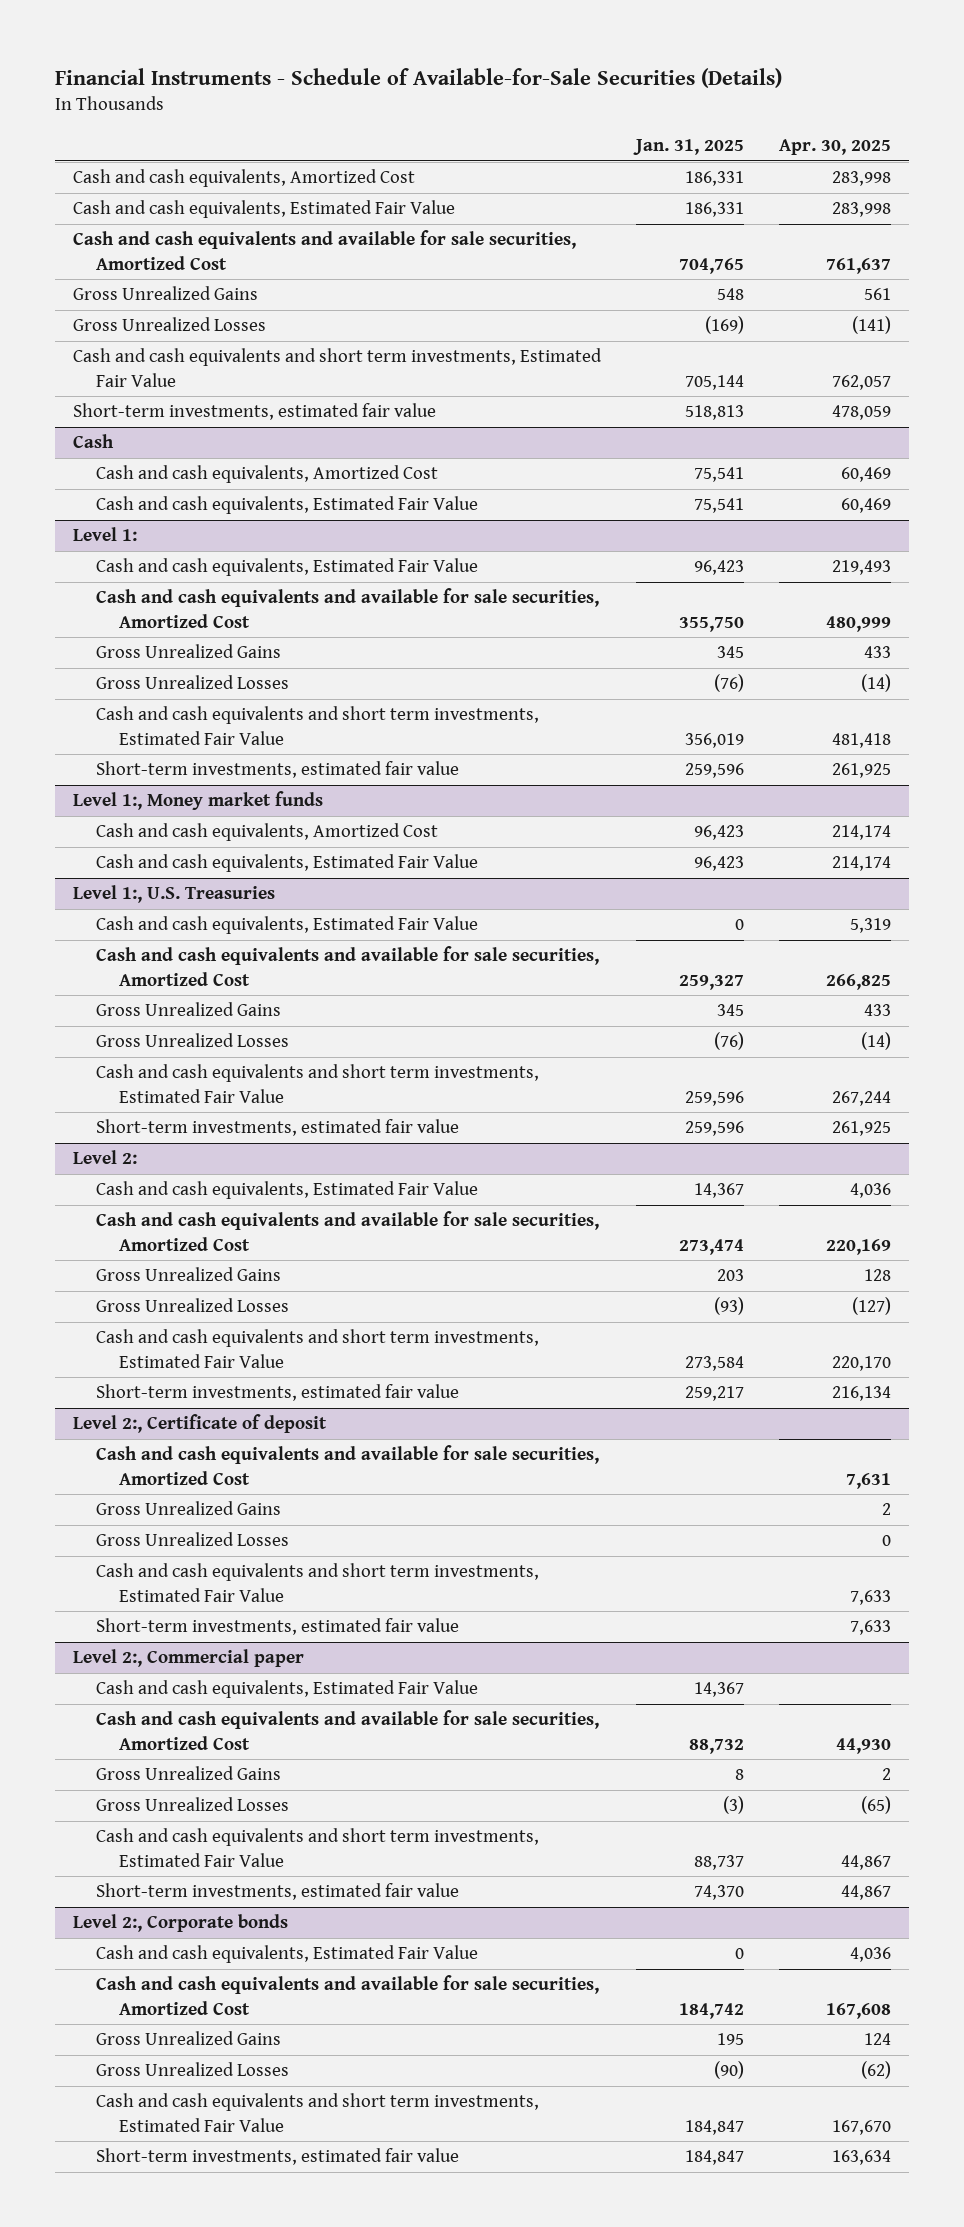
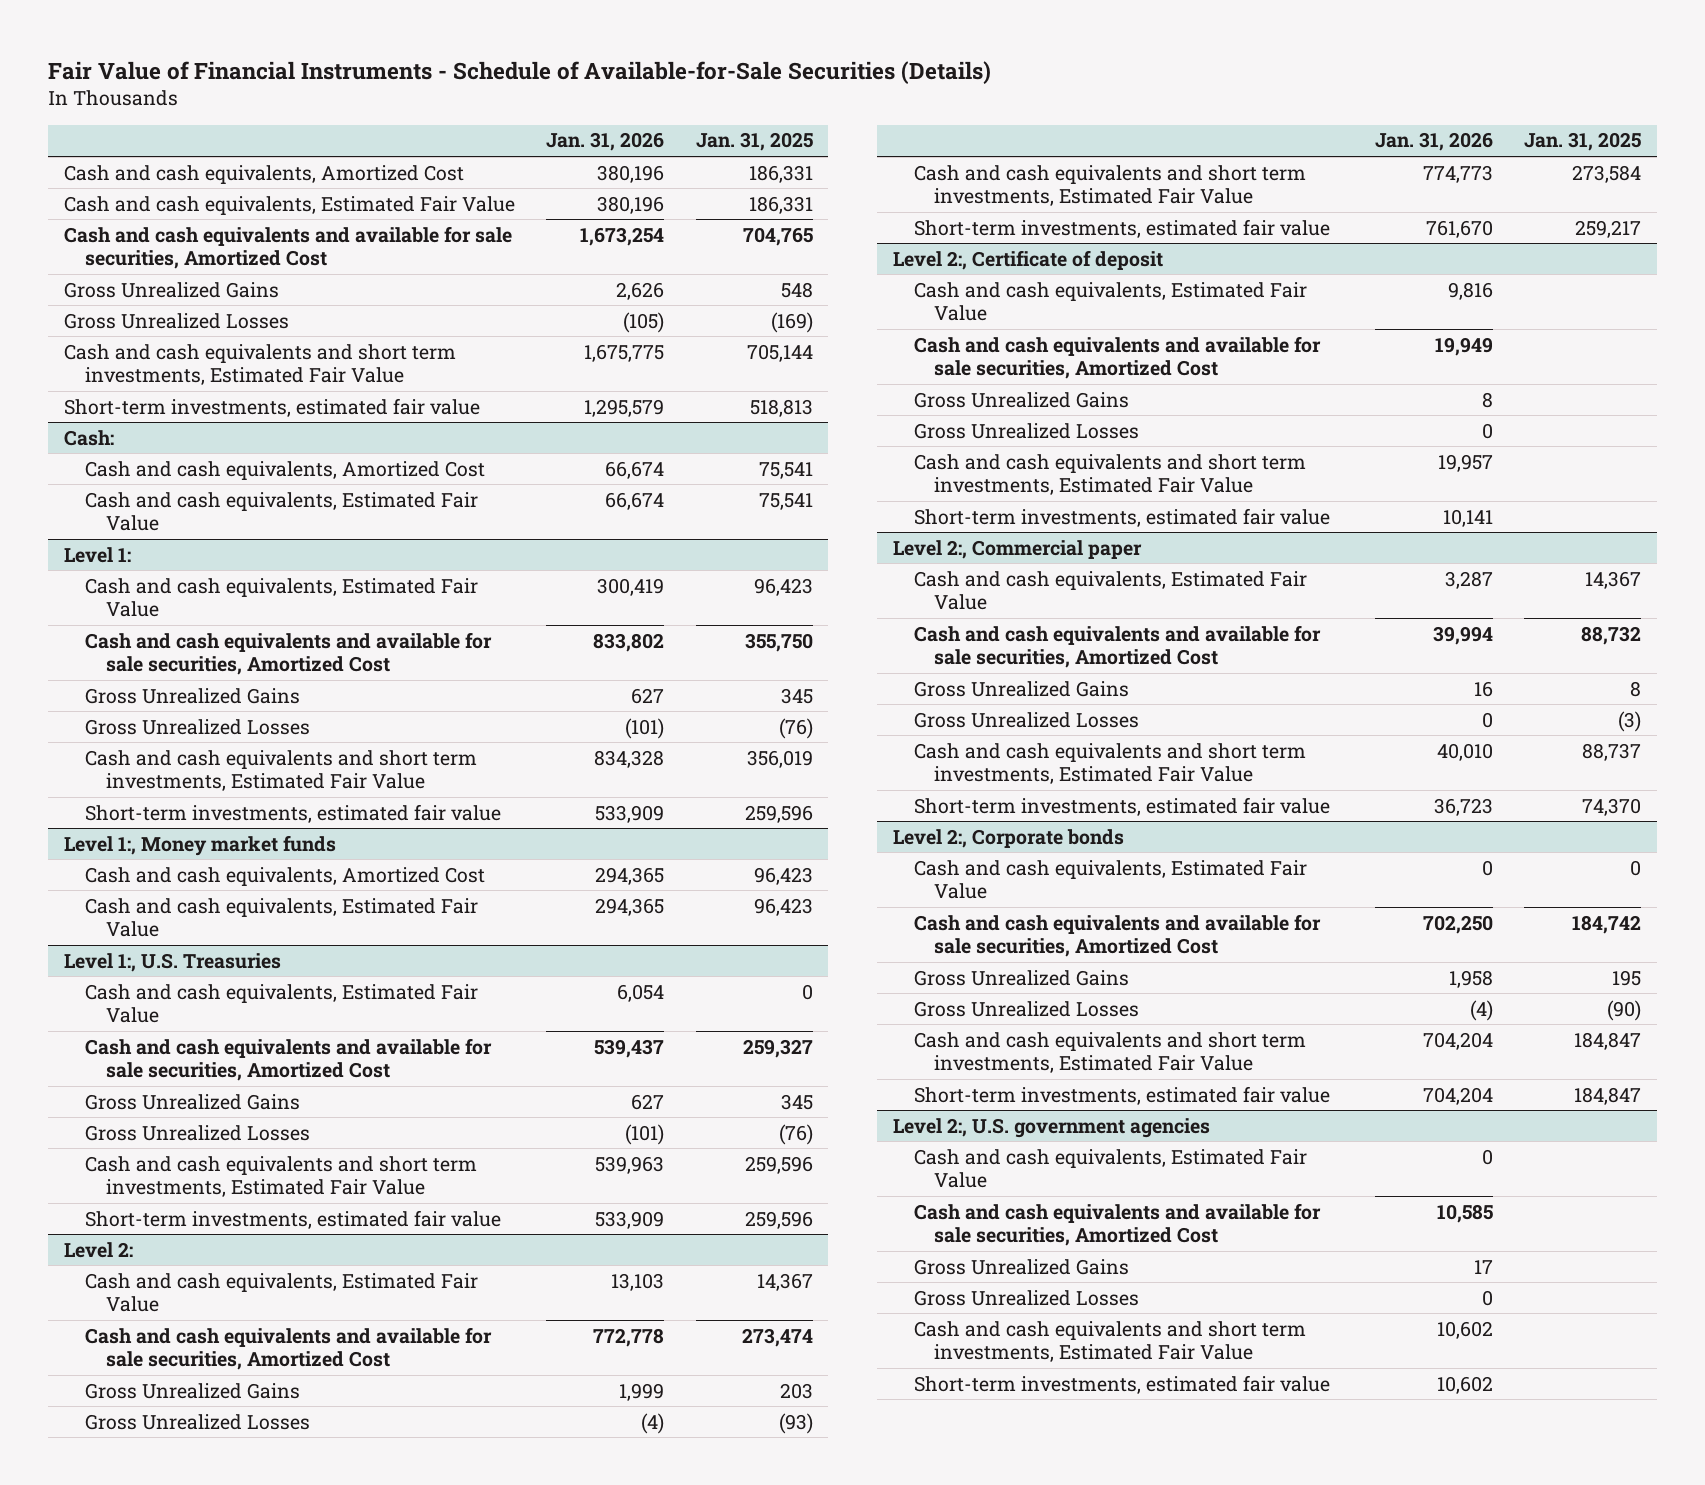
[54,67,782,88] Financial Instruments - Schedule of Available-for-Sale Securities (Details) -> [48,60,992,84] Fair Value of Financial Instruments - Schedule of Available-for-Sale Securities (Details)
[779,138,892,155] Apr. 30, 2025 -> none
none -> [546,132,665,152] Jan. 31, 2026
[72,434,114,449] Cash -> [64,429,115,446] Cash:
none -> [913,281,1307,322] Cash and cash equivalents, Estimated Fair Value
none -> [892,1117,1210,1138] Level 2:, U.S. government agencies
none -> [913,1148,1307,1189] Cash and cash equivalents, Estimated Fair Value
none -> [913,1202,1321,1247] Cash and cash equivalents and available for sale securities, Amortized Cost
none -> [913,1258,1129,1275] Gross Unrealized Gains
none -> [913,1289,1139,1306] Gross Unrealized Losses
none -> [913,1320,1306,1363] Cash and cash equivalents and short term investments, Estimated Fair Value
none -> [913,1374,1330,1394] Short-term investments, estimated fair value

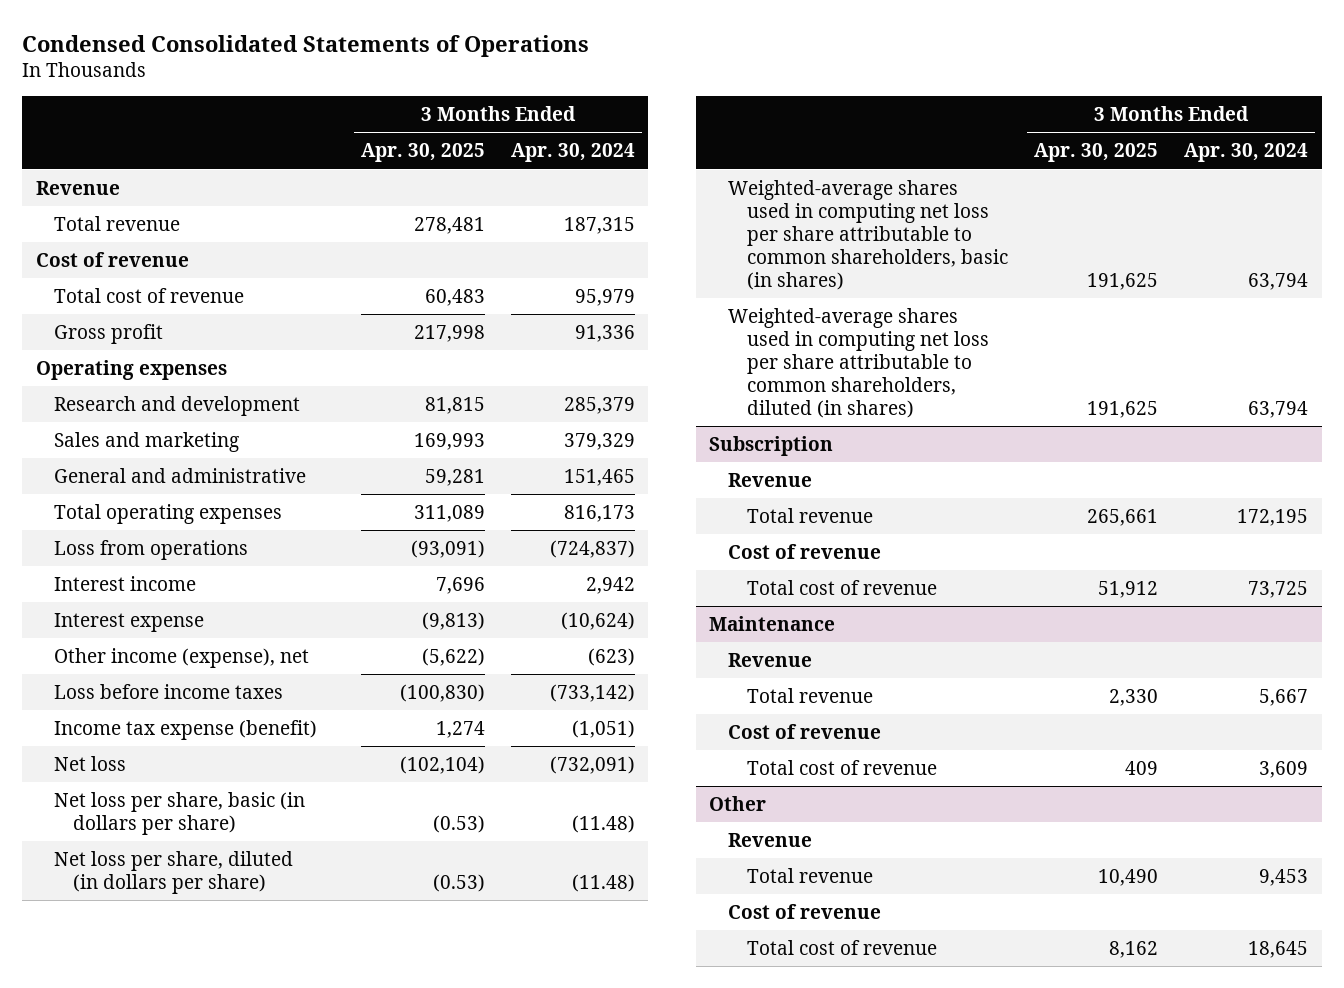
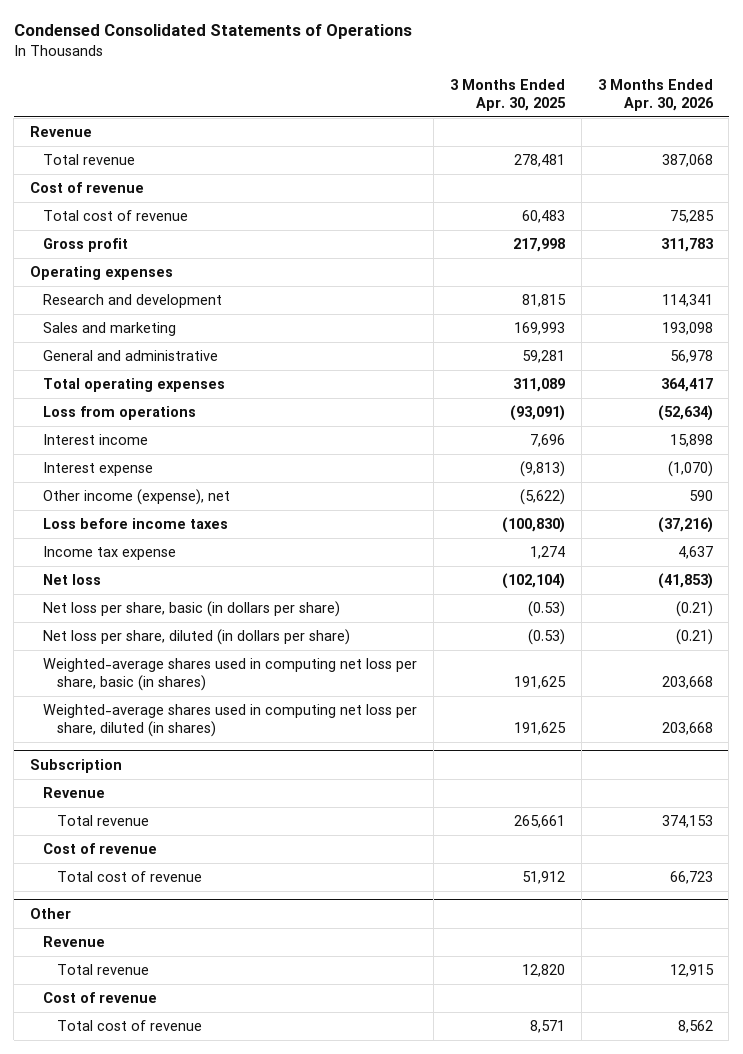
[511,143,636,163] Apr. 30, 2024 -> none
none -> [597,78,714,111] 3 Months Ended Apr. 30, 2026
[54,719,318,740] Income tax expense (benefit) -> [43,546,177,561] Income tax expense
[727,179,1008,290] Weighted-average shares used in computing net loss per share attributable to common shareholders, basic (in shares) -> [43,658,418,692] Weighted-average shares used in computing net loss per share, basic (in shares)
[727,307,989,418] Weighted-average shares used in computing net loss per share attributable to common shareholders, diluted (in shares) -> [43,704,418,738] Weighted-average shares used in computing net loss per share, diluted (in shares)
[708,615,835,631] Maintenance -> none
[727,652,812,667] Revenue -> none
[746,687,873,703] Total revenue -> none
[727,723,881,739] Cost of revenue -> none
[746,759,937,775] Total cost of revenue -> none
[1098,868,1159,886] 10,490 -> [521,964,565,978] 12,820
[1109,940,1159,958] 8,162 -> [529,1020,565,1034] 8,571

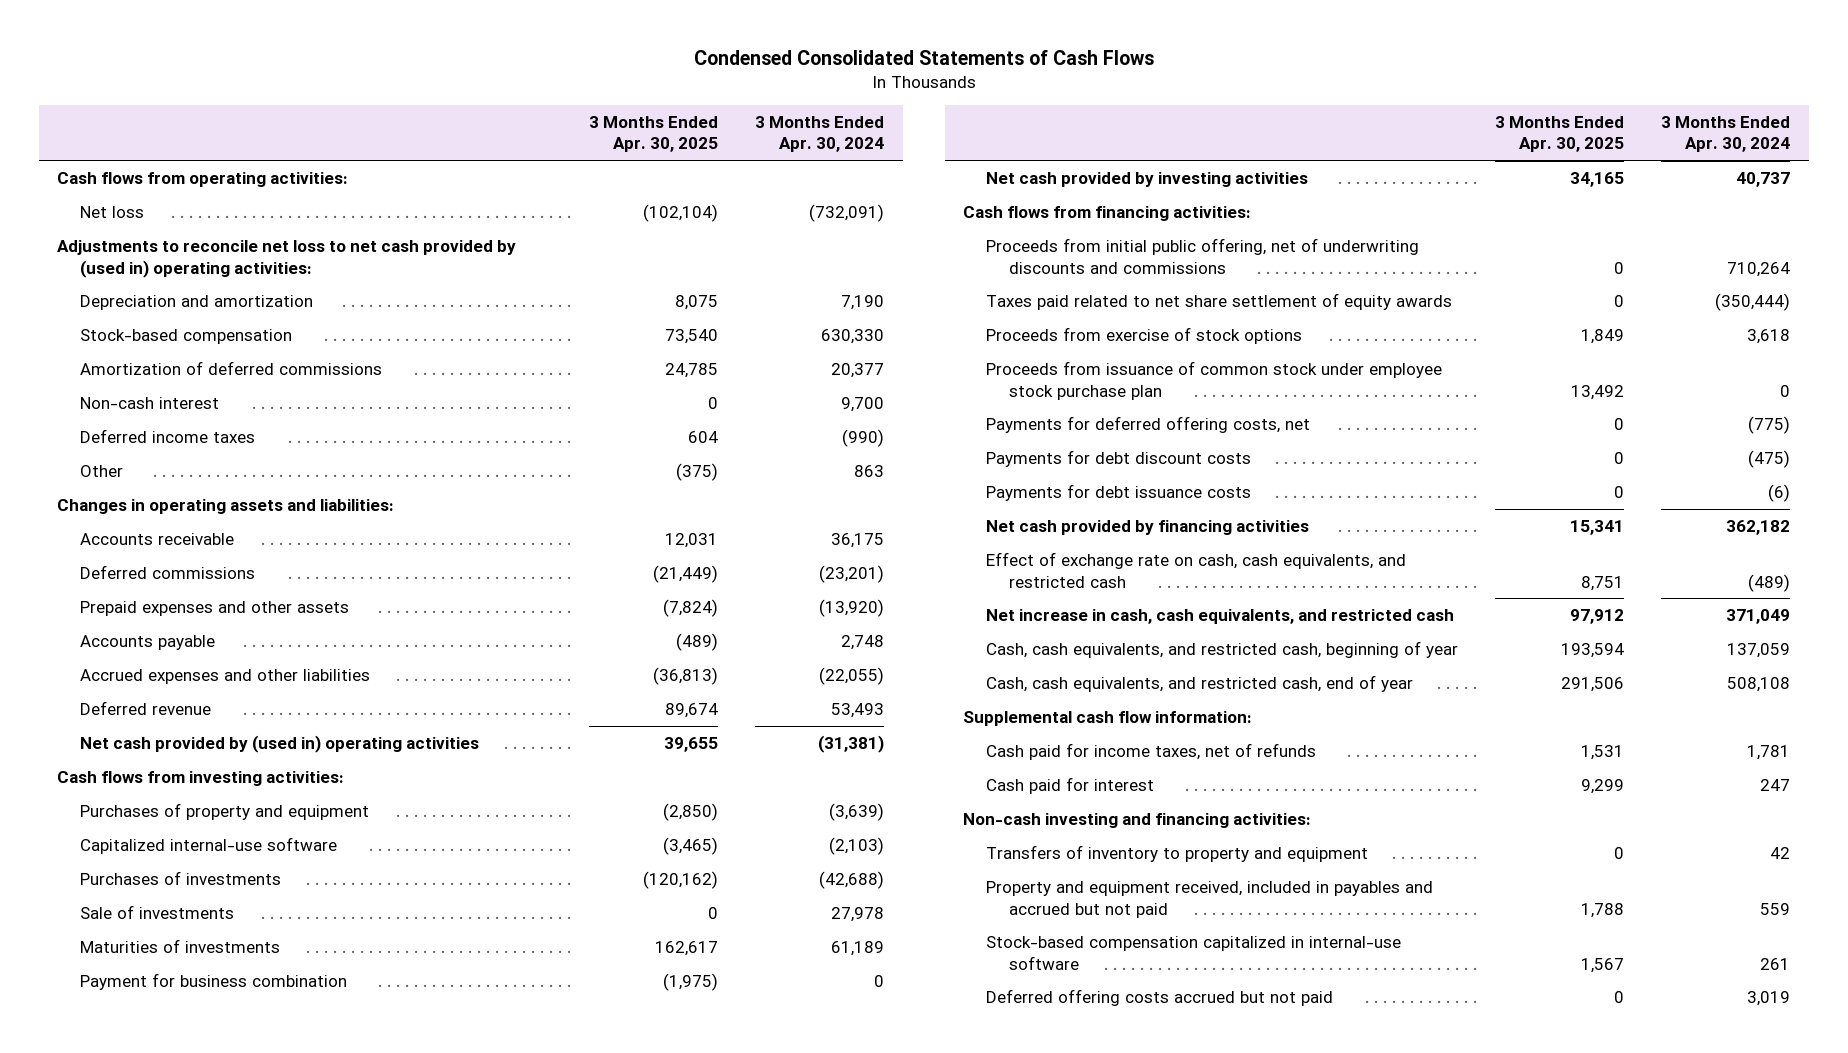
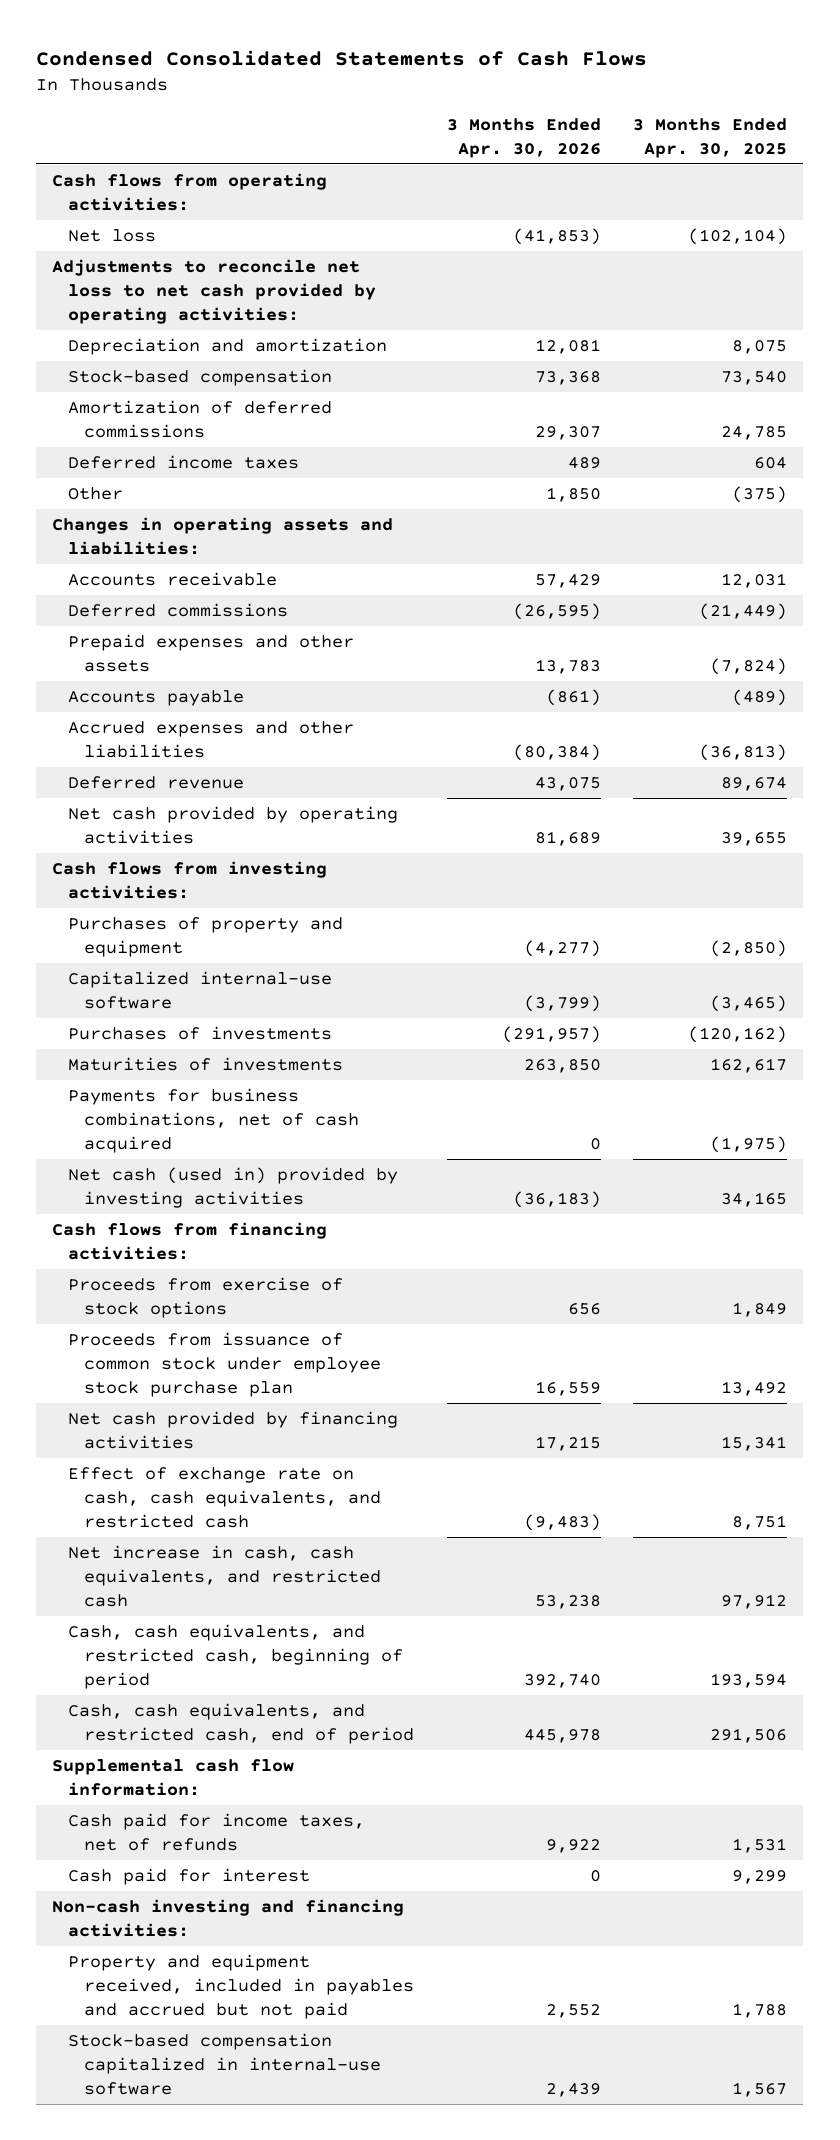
[755,115,885,153] 3 Months Ended Apr. 30, 2024 -> none
none -> [446,117,601,158] 3 Months Ended Apr. 30, 2026
[57,239,517,278] Adjustments to reconcile net loss to net cash provided by (used in) operating activities: -> [52,259,377,325] Adjustments to reconcile net loss to net cash provided by operating activities:
[80,396,220,409] Non-cash interest -> none
[80,734,480,753] Net cash provided by (used in) operating activities -> [68,806,399,845] Net cash provided by operating activities
[80,904,235,919] Sale of investments -> none
[80,972,348,990] Payment for business combination -> [68,1088,360,1154] Payments for business combinations, net of cash acquired
[986,171,1309,187] Net cash provided by investing activities -> [68,1167,399,1209] Net cash (used in) provided by investing activities
[986,237,1420,274] Proceeds from initial public offering, net of underwriting discounts and commissions -> none
[986,292,1453,310] Taxes paid related to net share settlement of equity awards -> none
[986,415,1311,433] Payments for deferred offering costs, net -> none
[986,449,1252,467] Payments for debt discount costs -> none
[986,483,1252,501] Payments for debt issuance costs -> none
[986,640,1459,658] Cash, cash equivalents, and restricted cash, beginning of year -> [68,1624,404,1690] Cash, cash equivalents, and restricted cash, beginning of period
[986,674,1414,692] Cash, cash equivalents, and restricted cash, end of year -> [68,1703,415,1745] Cash, cash equivalents, and restricted cash, end of period
[986,844,1369,862] Transfers of inventory to property and equipment -> none
[986,988,1334,1006] Deferred offering costs accrued but not paid -> none

